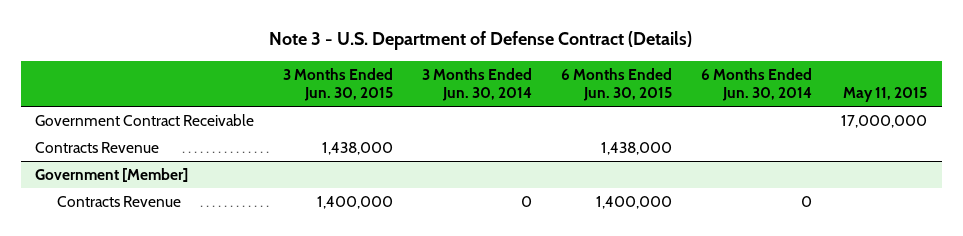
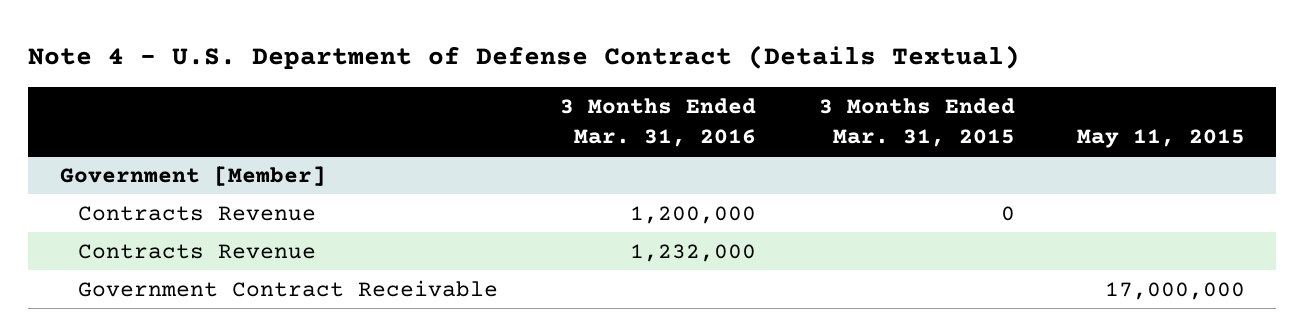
[269,31,693,51] Note 3 - U.S. Department of Defense Contract (Details) -> [28,45,1021,71] Note 4 - U.S. Department of Defense Contract (Details Textual)
[283,67,394,102] 3 Months Ended Jun. 30, 2015 -> none
[422,67,533,102] 3 Months Ended Jun. 30, 2014 -> none
[561,67,673,102] 6 Months Ended Jun. 30, 2015 -> none
[701,67,813,102] 6 Months Ended Jun. 30, 2014 -> none
none -> [560,98,757,147] 3 Months Ended Mar. 31, 2016
none -> [818,98,1015,147] 3 Months Ended Mar. 31, 2015
[35,113,255,126] Government Contract Receivable -> none
[35,141,160,153] Contracts Revenue -> none
none -> [78,243,317,259] Contracts Revenue
none -> [78,279,499,297] Government Contract Receivable

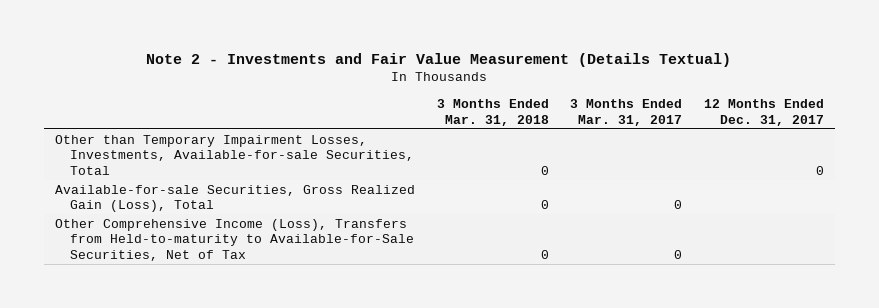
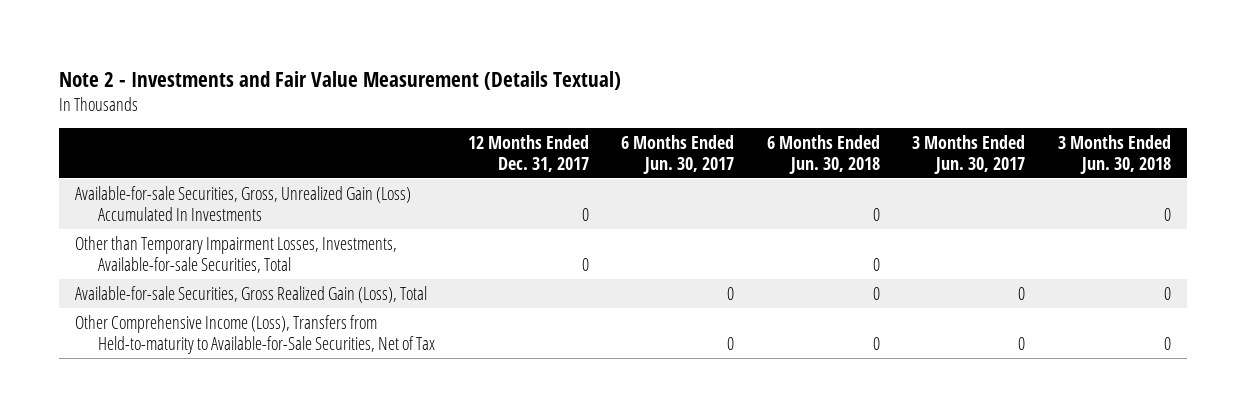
[436,99,549,126] 3 Months Ended Mar. 31, 2018 -> none
[570,99,683,126] 3 Months Ended Mar. 31, 2017 -> none
none -> [621,134,735,174] 6 Months Ended Jun. 30, 2017
none -> [766,134,880,174] 6 Months Ended Jun. 30, 2018
none -> [912,134,1026,174] 3 Months Ended Jun. 30, 2017
none -> [1057,134,1171,174] 3 Months Ended Jun. 30, 2018
none -> [75,185,412,221] Available-for-sale Securities, Gross, Unrealized Gain (Loss) Accumulated In Investments

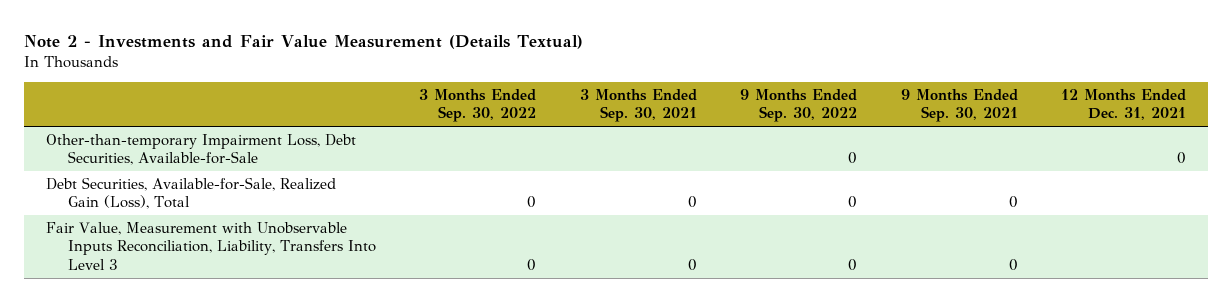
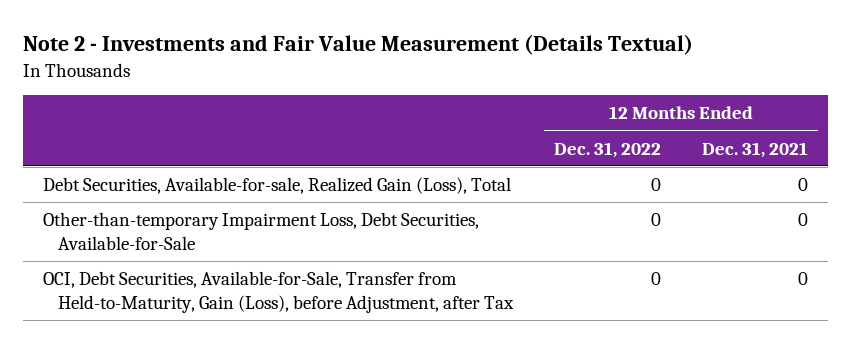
[419,89,537,123] 3 Months Ended Sep. 30, 2022 -> none
[579,89,697,123] 3 Months Ended Sep. 30, 2021 -> none
[740,89,858,123] 9 Months Ended Sep. 30, 2022 -> none
[900,89,1018,123] 9 Months Ended Sep. 30, 2021 -> none
none -> [553,141,661,158] Dec. 31, 2022
none -> [42,176,511,194] Debt Securities, Available-for-sale, Realized Gain (Loss), Total
[45,177,336,210] Debt Securities, Available-for-Sale, Realized Gain (Loss), Total -> none
[45,222,376,270] Fair Value, Measurement with Unobservable Inputs Reconciliation, Liability, Transfers Into Level 3 -> none
none -> [42,270,515,313] OCI, Debt Securities, Available-for-Sale, Transfer from Held-to-Maturity, Gain (Loss), before Adjustment, after Tax

